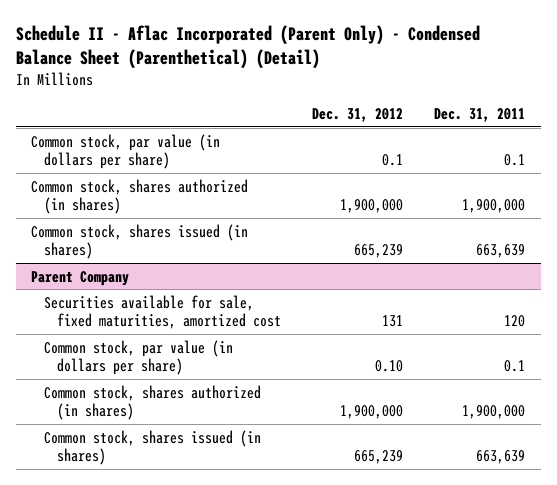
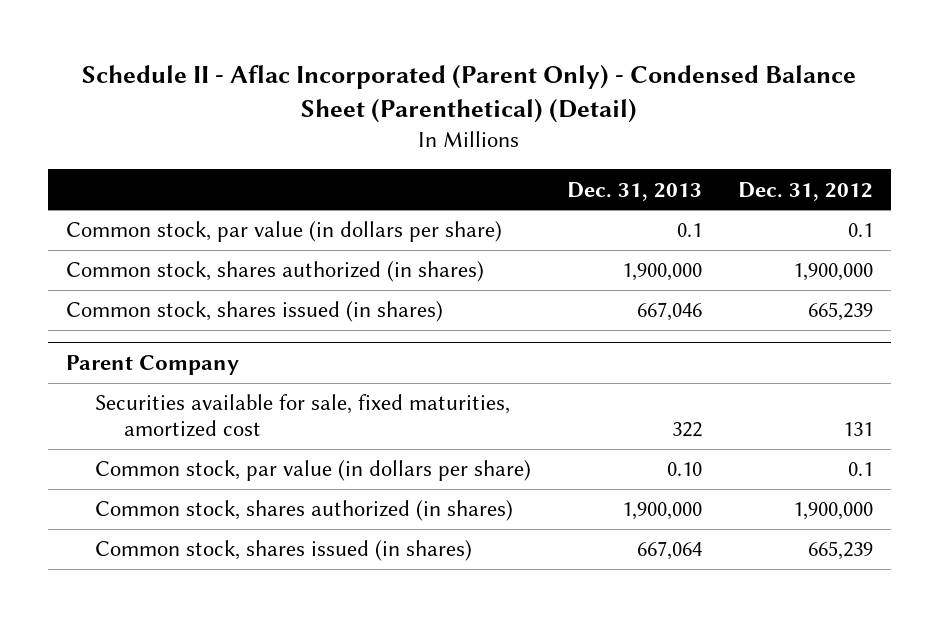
[434,108,526,123] Dec. 31, 2011 -> none
none -> [566,181,702,201] Dec. 31, 2013
[375,360,404,373] 0.10 -> [847,462,873,477] 0.1

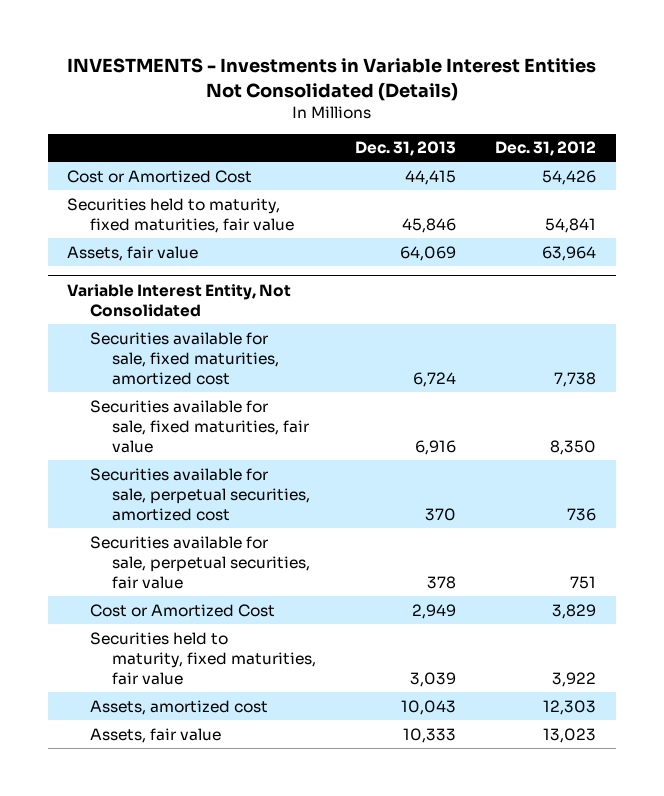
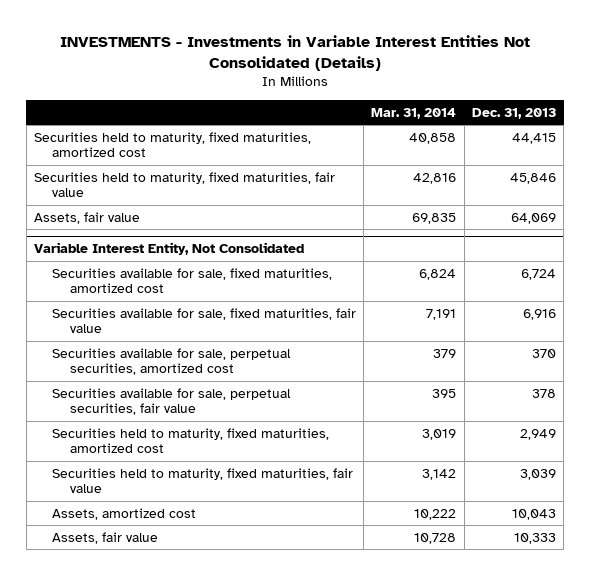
[495,141,597,157] Dec. 31, 2012 -> none
none -> [371,107,457,119] Mar. 31, 2014
[67,169,253,183] Cost or Amortized Cost -> [33,131,311,158] Securities held to maturity, fixed maturities, amortized cost
[89,603,275,617] Cost or Amortized Cost -> [52,427,330,454] Securities held to maturity, fixed maturities, amortized cost

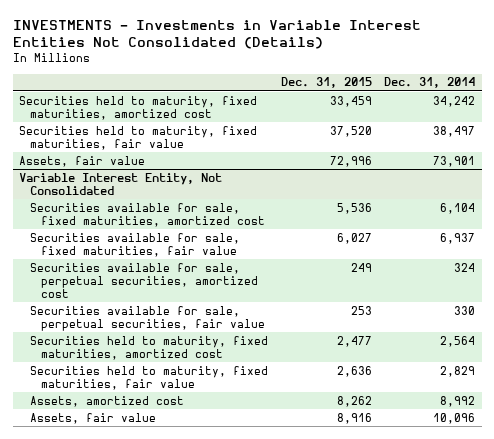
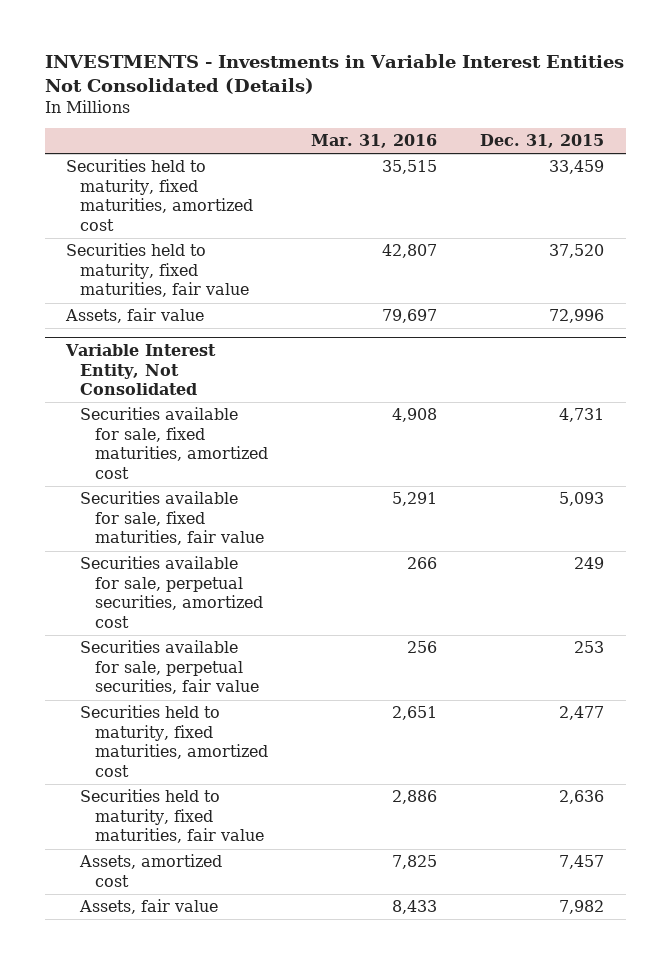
[384,77,476,89] Dec. 31, 2014 -> none
none -> [310,134,437,149] Mar. 31, 2016
[336,202,372,214] 5,536 -> [559,408,605,423] 4,731
[336,232,372,244] 6,027 -> [559,492,605,507] 5,093
[336,395,372,407] 8,262 -> [559,855,605,870] 7,457
[336,412,372,424] 8,916 -> [559,900,605,915] 7,982

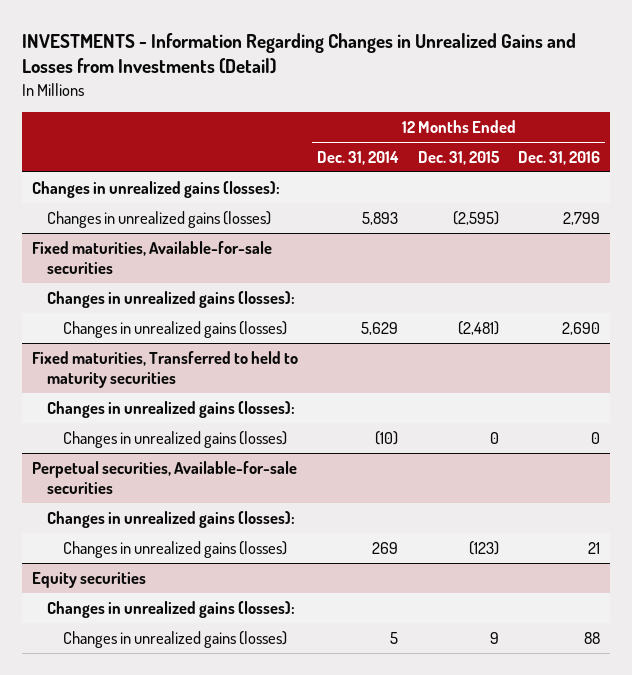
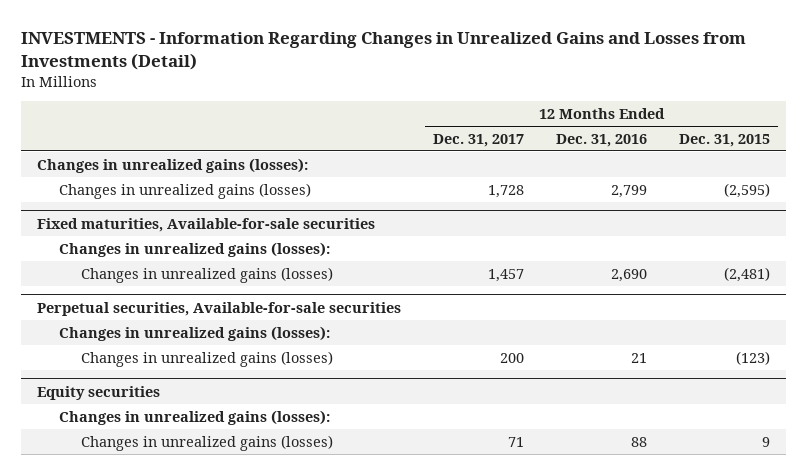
[317,151,400,166] Dec. 31, 2014 -> none
none -> [433,133,525,147] Dec. 31, 2017
[31,350,298,389] Fixed maturities, Transferred to held to maturity securities -> none
[47,400,296,418] Changes in unrealized gains (losses): -> none
[62,430,287,448] Changes in unrealized gains (losses) -> none

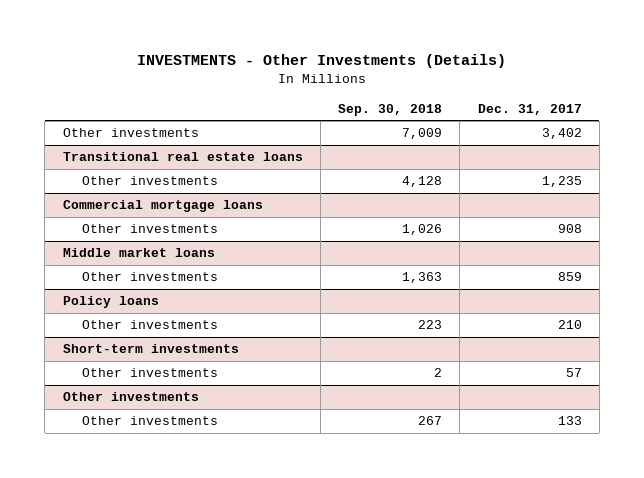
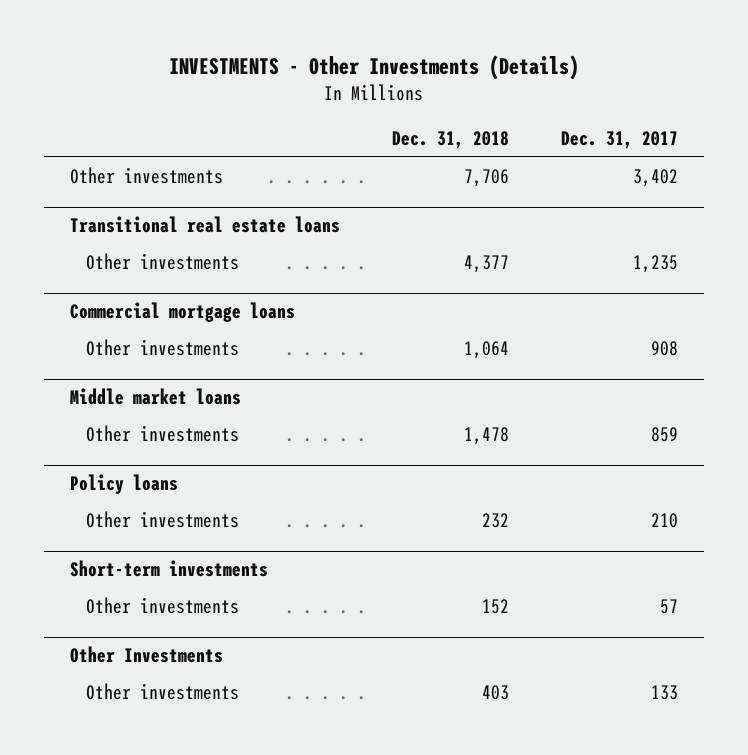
[338,103,443,116] Sep. 30, 2018 -> none
none -> [392,131,510,150] Dec. 31, 2018
[62,392,199,402] Other investments -> [70,646,224,664] Other Investments

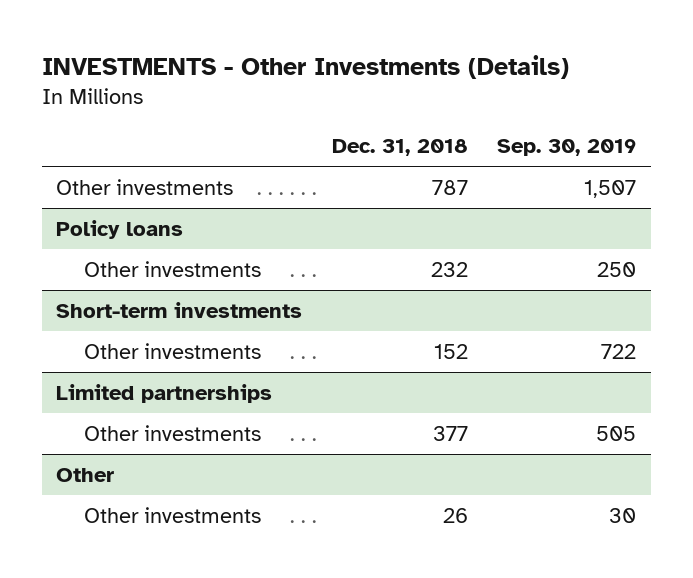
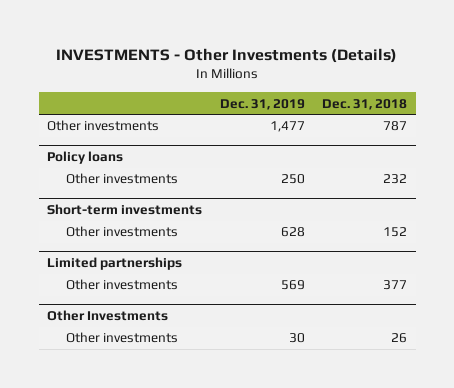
[497,139,637,157] Sep. 30, 2019 -> none
none -> [219,98,305,110] Dec. 31, 2019
[56,467,115,482] Other -> [47,310,169,322] Other Investments

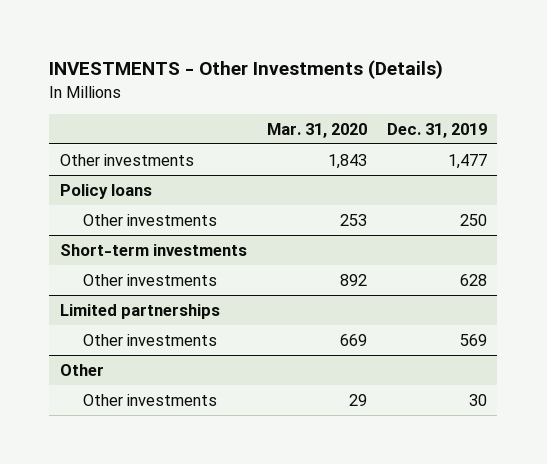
[322,98,408,110] Dec. 31, 2018 -> none
none -> [266,123,367,139] Mar. 31, 2020
[47,310,169,322] Other Investments -> [59,363,104,376] Other

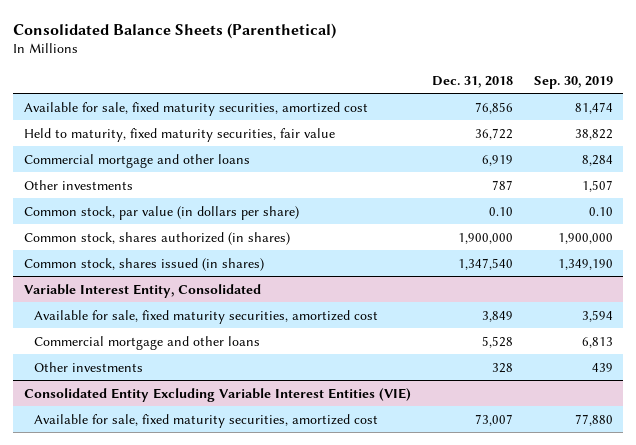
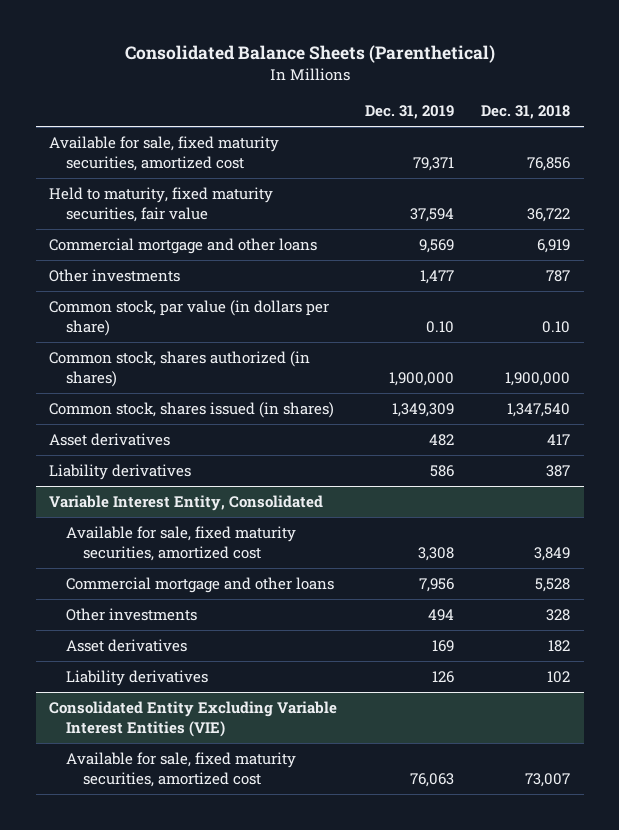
[533,75,613,89] Sep. 30, 2019 -> none
none -> [364,105,454,120] Dec. 31, 2019
none -> [49,433,171,447] Asset derivatives
none -> [49,464,192,481] Liability derivatives
none -> [66,639,188,653] Asset derivatives
none -> [66,670,209,687] Liability derivatives

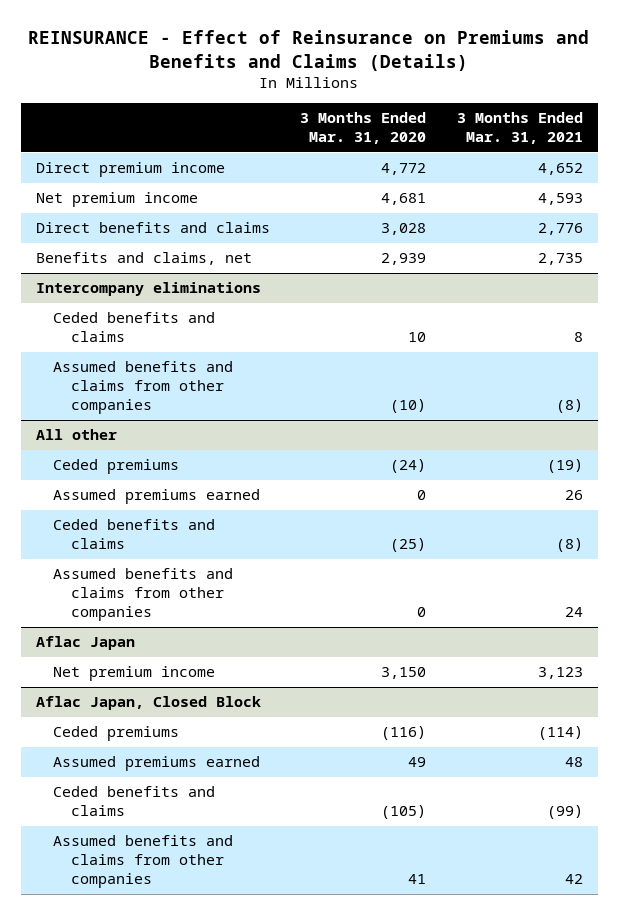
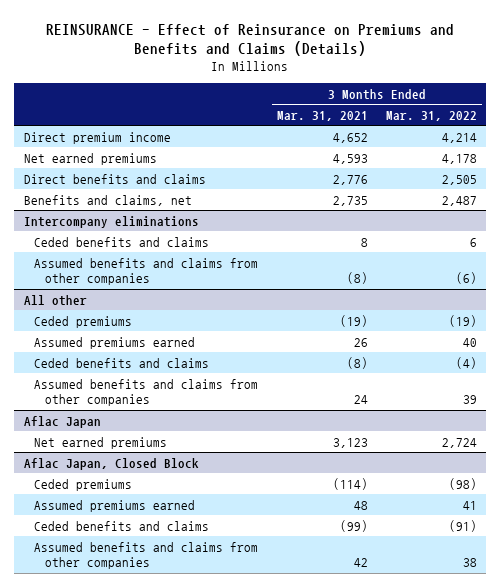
[300,112,427,145] 3 Months Ended Mar. 31, 2020 -> none
none -> [386,110,478,121] Mar. 31, 2022
[36,192,199,208] Net premium income -> [23,152,157,165] Net earned premiums
[53,666,216,682] Net premium income -> [34,436,168,449] Net earned premiums

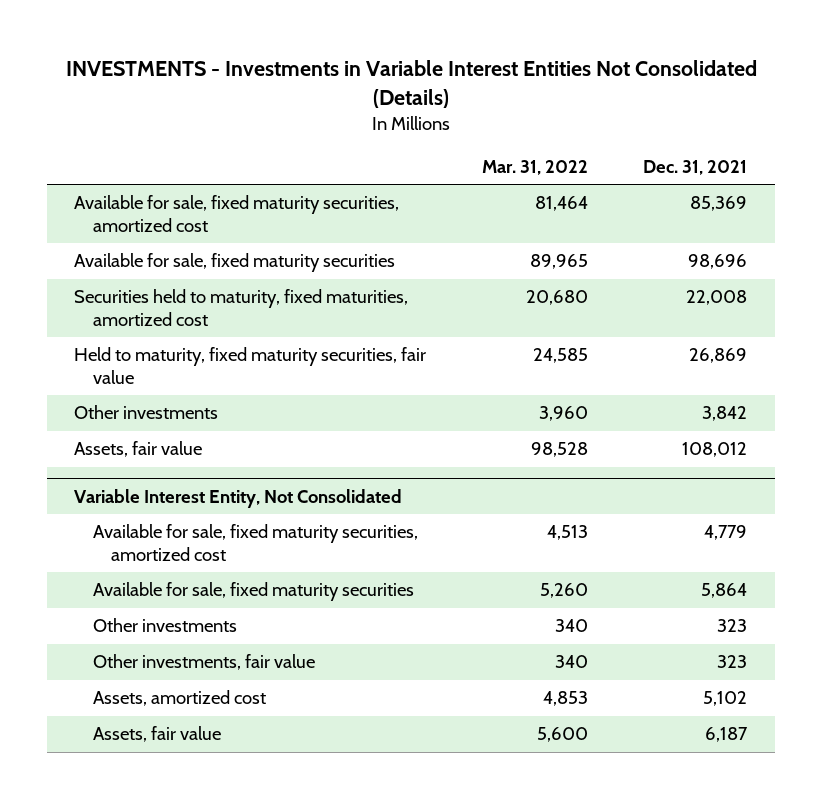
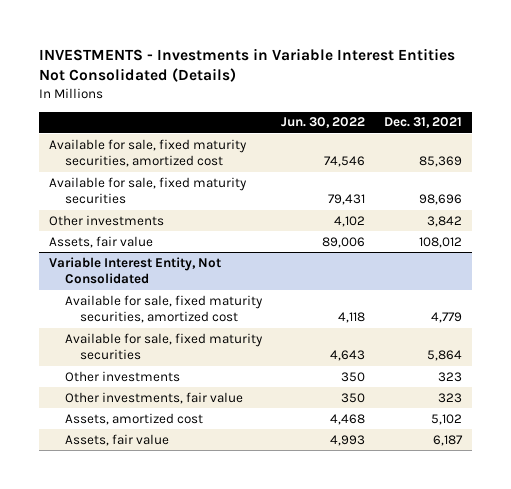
[481,160,588,176] Mar. 31, 2022 -> none
none -> [280,117,365,129] Jun. 30, 2022
[74,289,409,326] Securities held to maturity, fixed maturities, amortized cost -> none
[74,347,427,384] Held to maturity, fixed maturity securities, fair value -> none

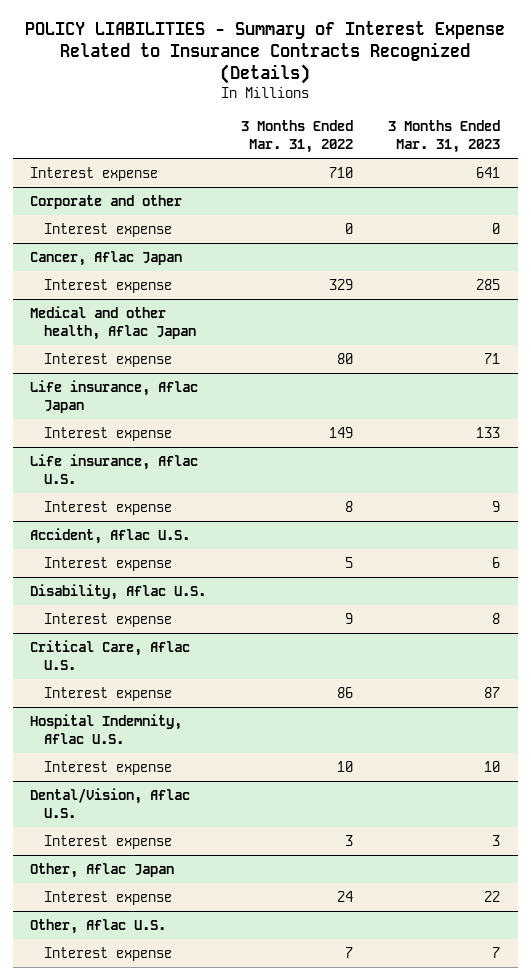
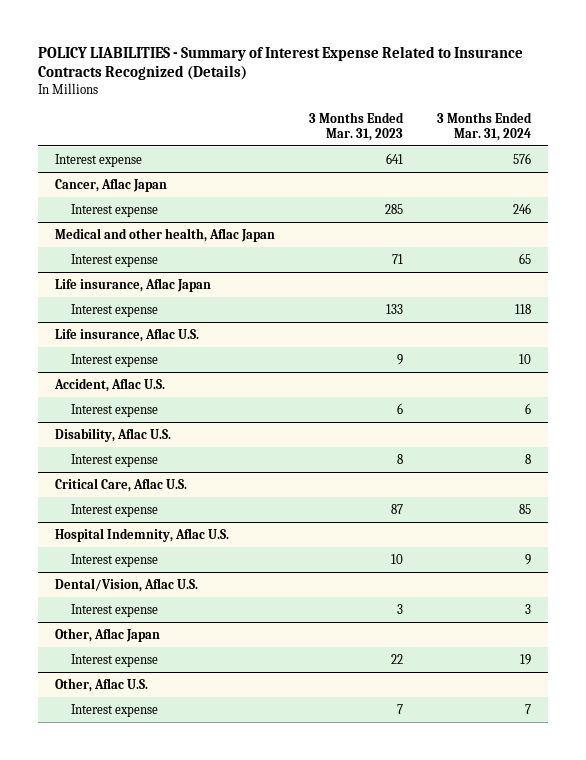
[241,119,354,154] 3 Months Ended Mar. 31, 2022 -> none
none -> [437,111,533,141] 3 Months Ended Mar. 31, 2024
[30,194,183,209] Corporate and other -> none
[44,222,173,237] Interest expense -> none

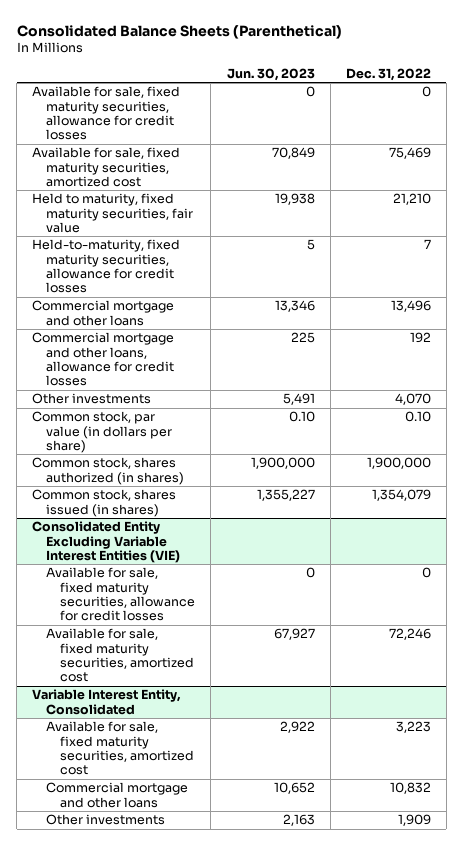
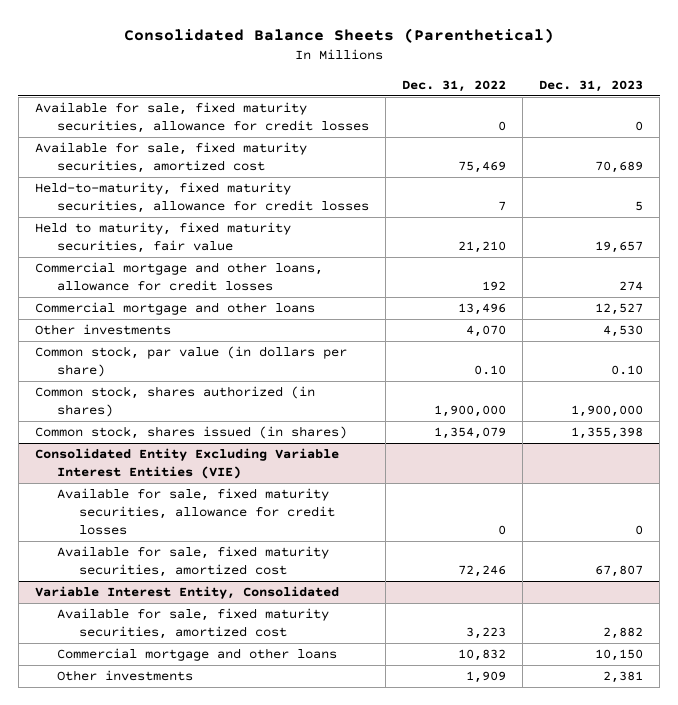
[226,67,315,81] Jun. 30, 2023 -> none
none -> [539,79,644,92] Dec. 31, 2023
[32,193,194,233] Held to maturity, fixed maturity securities, fair value -> [34,222,291,254] Held to maturity, fixed maturity securities, fair value
[32,300,175,326] Commercial mortgage and other loans -> [34,302,315,316] Commercial mortgage and other loans

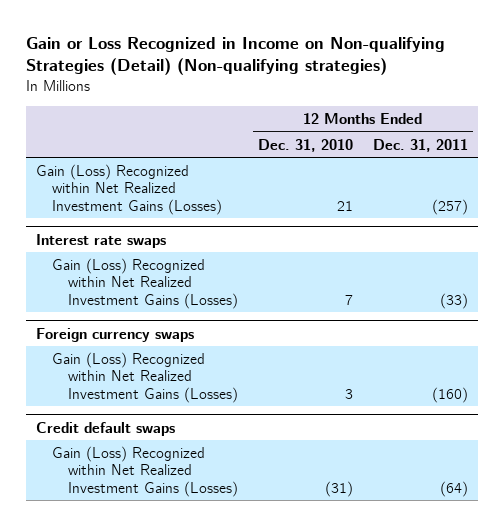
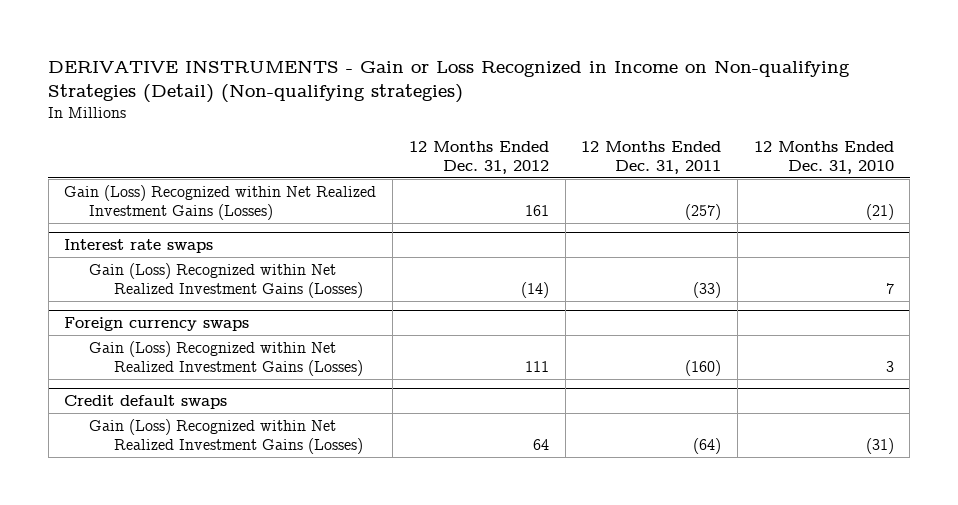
[25,36,445,76] Gain or Loss Recognized in Income on Non-qualifying Strategies (Detail) (Non-qualifying strategies) -> [48,59,851,104] DERIVATIVE INSTRUMENTS - Gain or Loss Recognized in Income on Non-qualifying Strategies (Detail) (Non-qualifying strategies)
none -> [408,140,549,175] 12 Months Ended Dec. 31, 2012
[337,200,354,211] 21 -> [865,204,894,221] (21)

